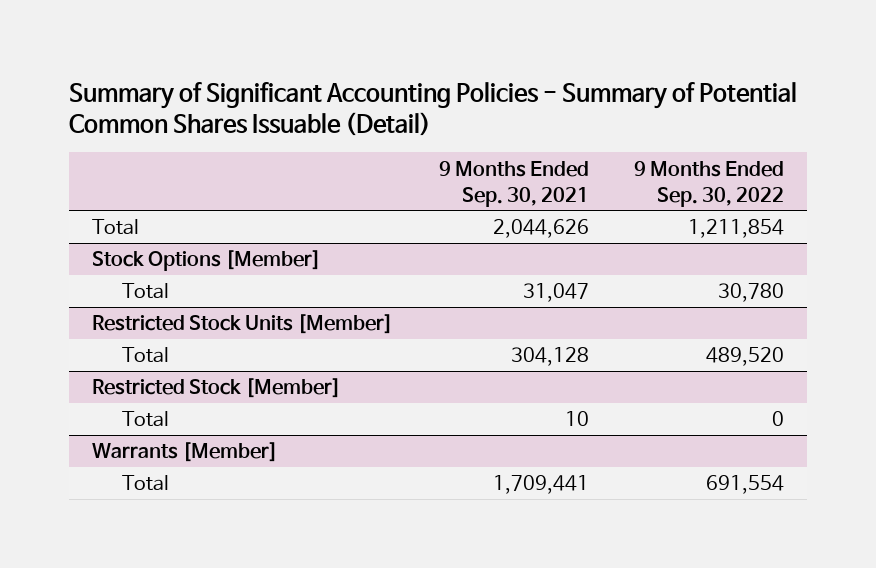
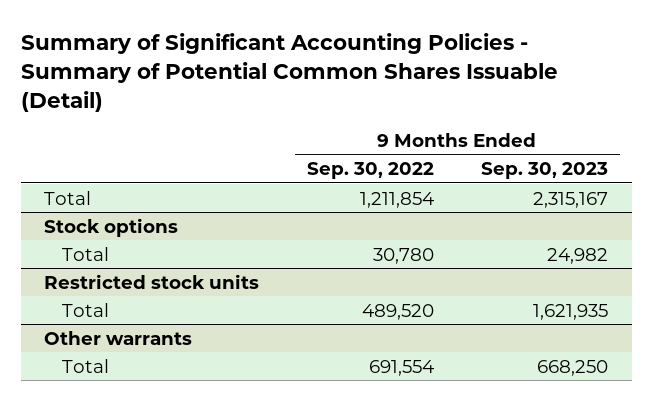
[438,160,589,207] 9 Months Ended Sep. 30, 2021 -> none
none -> [480,162,608,180] Sep. 30, 2023
[92,250,322,272] Stock Options [Member] -> [44,217,179,237] Stock options
[92,314,394,335] Restricted Stock Units [Member] -> [44,273,260,289] Restricted stock units
[92,378,342,399] Restricted Stock [Member] -> none
[122,411,170,428] Total -> none
[92,442,279,463] Warrants [Member] -> [44,330,193,345] Other warrants

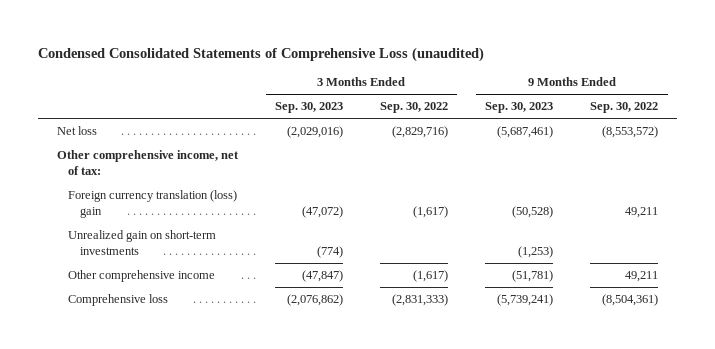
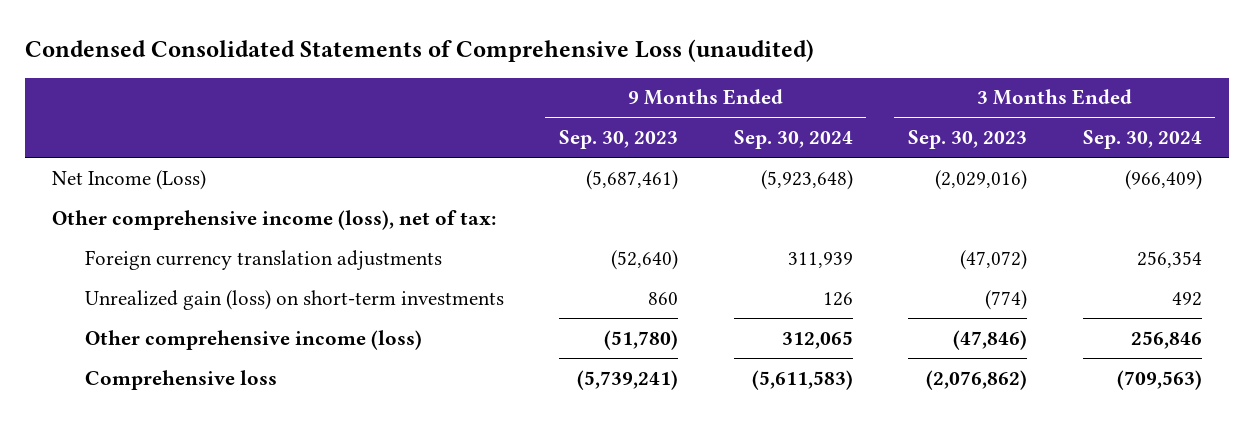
[380,102,449,114] Sep. 30, 2022 -> none
[590,102,659,114] Sep. 30, 2022 -> none
none -> [733,130,853,150] Sep. 30, 2024
none -> [1082,130,1202,150] Sep. 30, 2024
[56,126,97,136] Net loss -> [52,169,207,190] Net Income (Loss)
[56,150,239,175] Other comprehensive income, net of tax: -> [52,209,497,230] Other comprehensive income (loss), net of tax:
[68,190,238,218] Foreign currency translation (loss) gain -> [84,249,442,270] Foreign currency translation adjustments
[512,205,554,218] (50,528) -> [611,249,679,270] (52,640)
[68,230,217,255] Unrealized gain on short-term investments -> [84,289,504,310] Unrealized gain (loss) on short-term investments
[518,245,554,258] (1,253) -> [648,291,679,305] 860
[68,270,216,283] Other comprehensive income -> [84,329,422,350] Other comprehensive income (loss)
[301,270,343,283] (47,847) -> [953,329,1028,350] (47,846)
[512,270,554,283] (51,781) -> [604,329,679,350] (51,780)

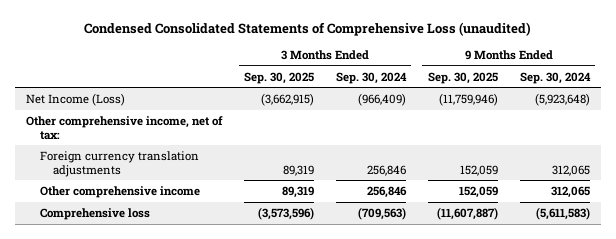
[559,130,679,150] Sep. 30, 2023 -> none
[908,130,1028,150] Sep. 30, 2023 -> none
none -> [244,71,315,84] Sep. 30, 2025
none -> [427,71,498,84] Sep. 30, 2025
[84,289,504,310] Unrealized gain (loss) on short-term investments -> none
[52,209,497,230] Other comprehensive income (loss), net of tax: -> [26,115,224,140] Other comprehensive income, net of tax:
[787,251,853,268] 311,939 -> [551,164,590,176] 312,065
[1136,250,1202,268] 256,354 -> [366,164,406,176] 256,846
[84,329,422,350] Other comprehensive income (loss) -> [39,185,200,198] Other comprehensive income

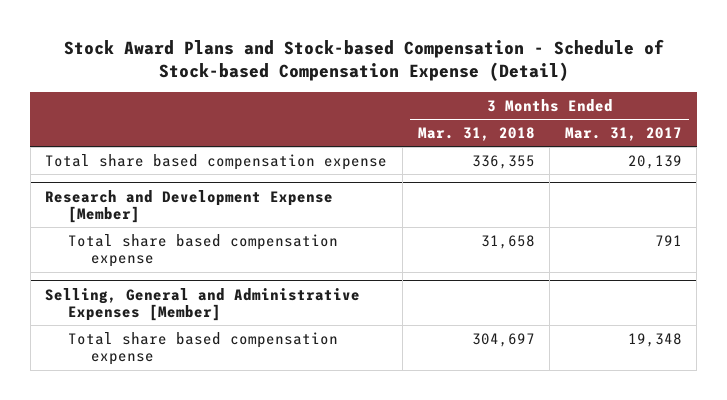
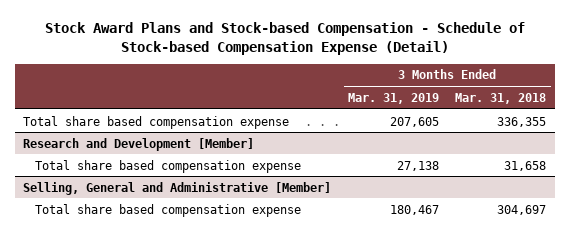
[564,126,682,141] Mar. 31, 2017 -> none
none -> [347,92,439,104] Mar. 31, 2019
[45,189,334,224] Research and Development Expense [Member] -> [23,137,255,151] Research and Development [Member]
[45,287,361,322] Selling, General and Administrative Expenses [Member] -> [23,181,332,195] Selling, General and Administrative [Member]

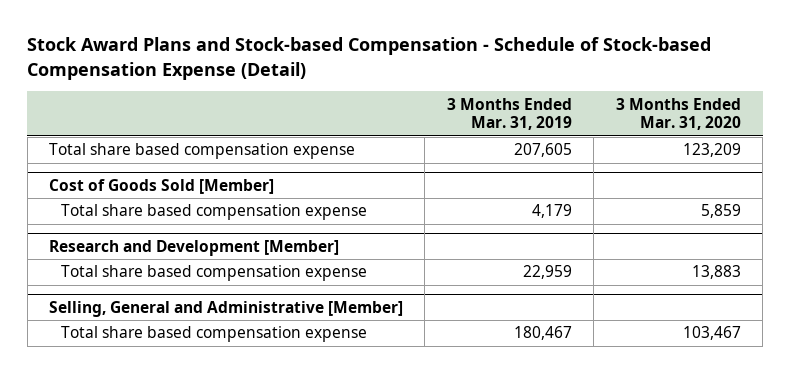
[455,92,547,104] Mar. 31, 2018 -> none
none -> [615,97,741,131] 3 Months Ended Mar. 31, 2020
none -> [49,178,275,194] Cost of Goods Sold [Member]
none -> [60,204,367,221] Total share based compensation expense
[396,160,439,171] 27,138 -> [522,265,572,280] 22,959

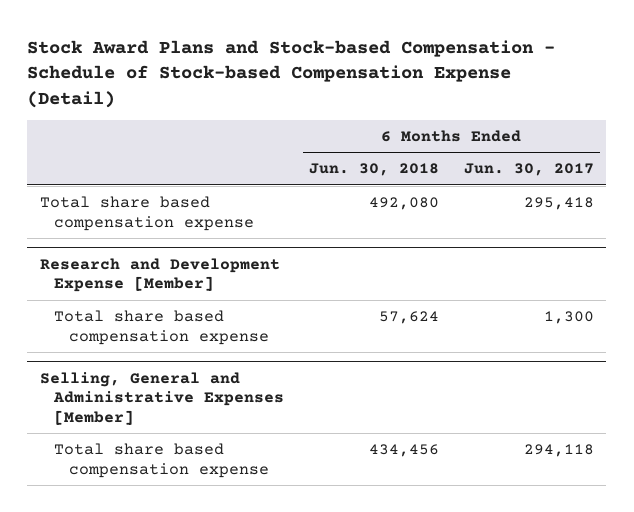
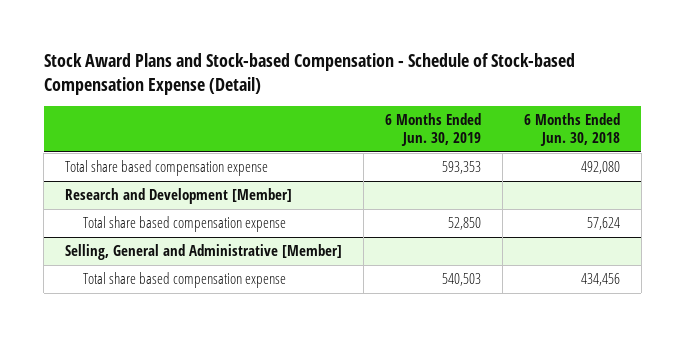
[463,163,594,177] Jun. 30, 2017 -> none
none -> [385,112,482,147] 6 Months Ended Jun. 30, 2019
[39,257,280,293] Research and Development Expense [Member] -> [65,188,293,205] Research and Development [Member]
[39,371,285,426] Selling, General and Administrative Expenses [Member] -> [65,244,343,261] Selling, General and Administrative [Member]

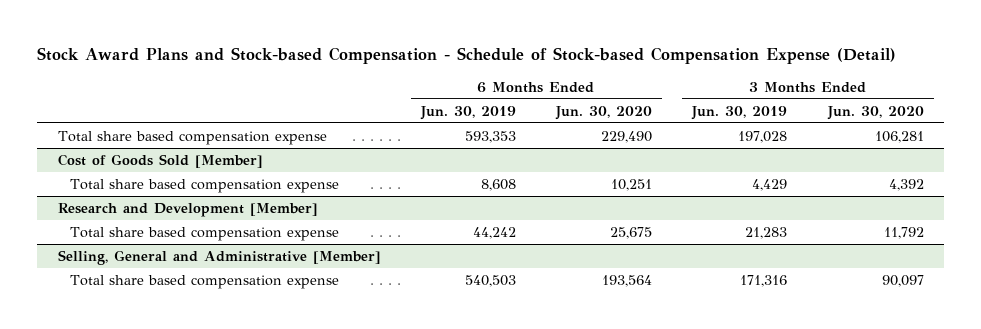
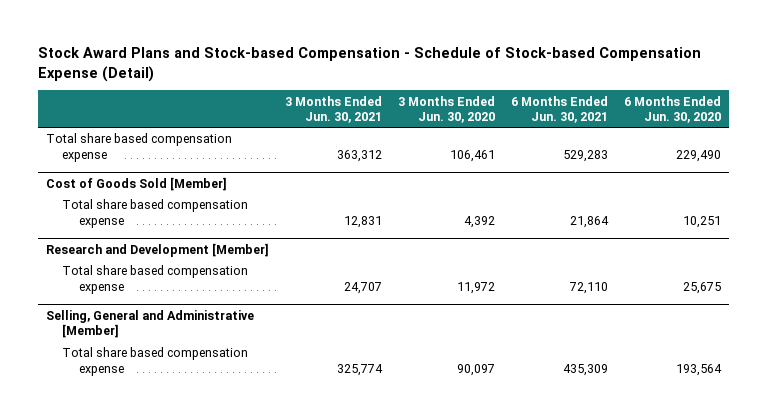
[419,105,516,120] Jun. 30, 2019 -> none
[691,105,788,120] Jun. 30, 2019 -> none
none -> [284,95,382,123] 3 Months Ended Jun. 30, 2021
none -> [510,95,608,123] 6 Months Ended Jun. 30, 2021
[874,131,924,144] 106,281 -> [449,149,495,162] 106,461
[883,227,924,240] 11,792 -> [456,281,495,294] 11,972

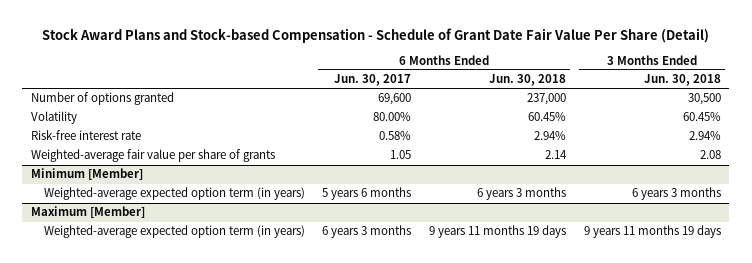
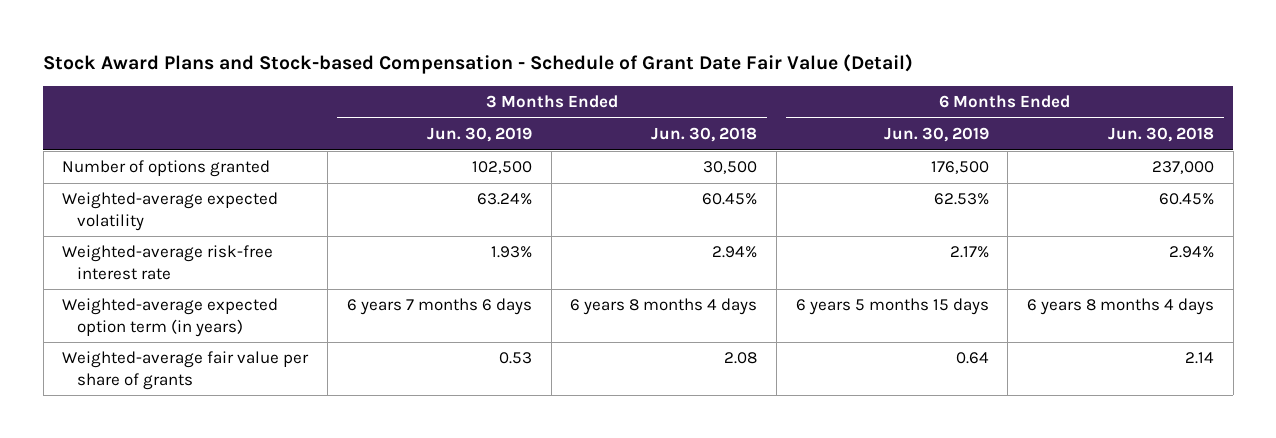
[41,27,709,43] Stock Award Plans and Stock-based Compensation - Schedule of Grant Date Fair Value Per Share (Detail) -> [43,54,914,75] Stock Award Plans and Stock-based Compensation - Schedule of Grant Date Fair Value (Detail)
[334,74,412,87] Jun. 30, 2017 -> none
none -> [426,127,532,143] Jun. 30, 2019
none -> [883,127,989,143] Jun. 30, 2019
[31,111,78,125] Volatility -> [62,192,279,231] Weighted-average expected volatility
[31,130,142,141] Risk-free interest rate -> [62,245,274,280] Weighted-average risk-free interest rate
none -> [62,298,279,337] Weighted-average expected option term (in years)
[31,168,144,181] Minimum [Member] -> none
[43,187,305,201] Weighted-average expected option term (in years) -> none
[31,206,146,219] Maximum [Member] -> none
[43,225,305,239] Weighted-average expected option term (in years) -> none

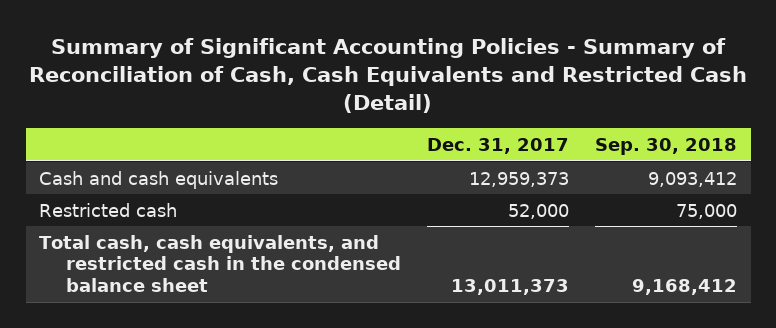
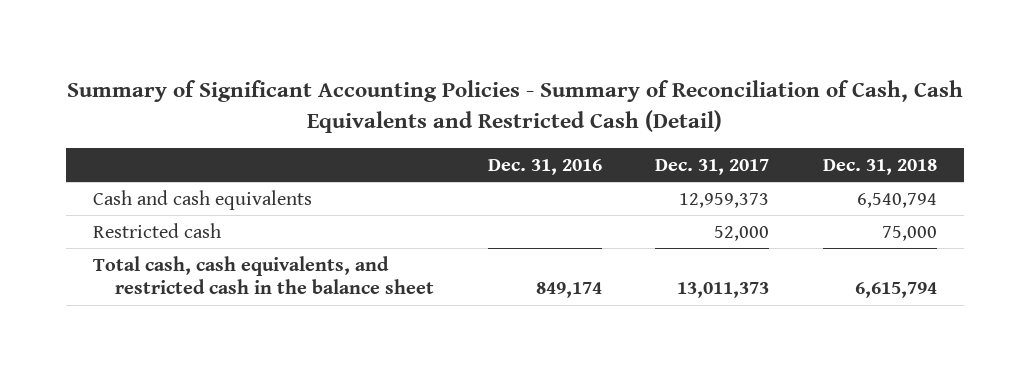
[595,138,738,156] Sep. 30, 2018 -> none
none -> [487,158,602,175] Dec. 31, 2016
none -> [822,158,937,175] Dec. 31, 2018
[38,234,401,293] Total cash, cash equivalents, and restricted cash in the condensed balance sheet -> [93,255,434,295] Total cash, cash equivalents, and restricted cash in the balance sheet

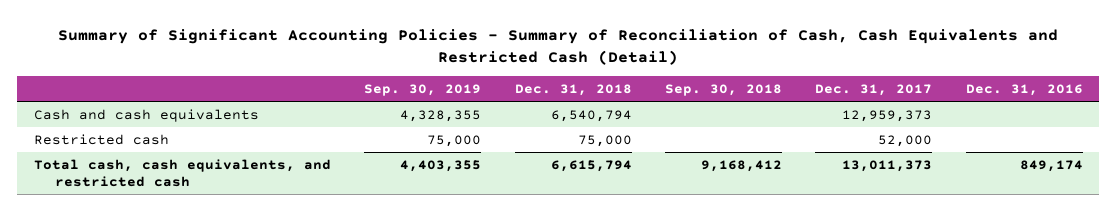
none -> [364,84,482,97] Sep. 30, 2019
none -> [665,84,783,97] Sep. 30, 2018
[93,255,434,295] Total cash, cash equivalents, and restricted cash in the balance sheet -> [34,158,332,187] Total cash, cash equivalents, and restricted cash

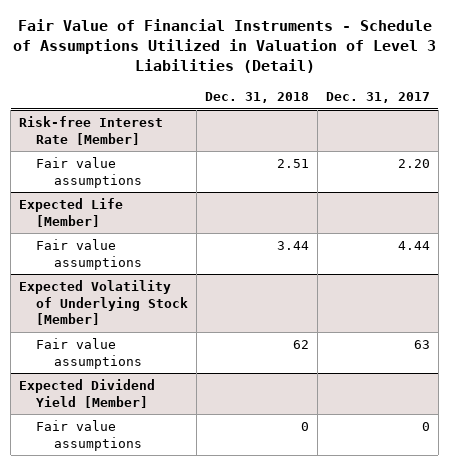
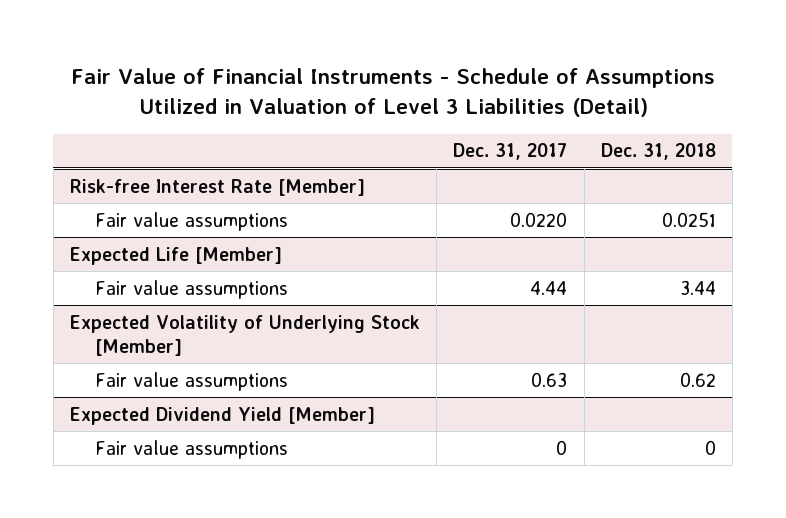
[277,158,310,168] 2.51 -> [661,211,716,227] 0.0251
[397,158,430,168] 2.20 -> [510,211,568,227] 0.0220
[293,339,310,349] 62 -> [679,371,716,387] 0.62
[413,339,430,349] 63 -> [531,371,568,387] 0.63

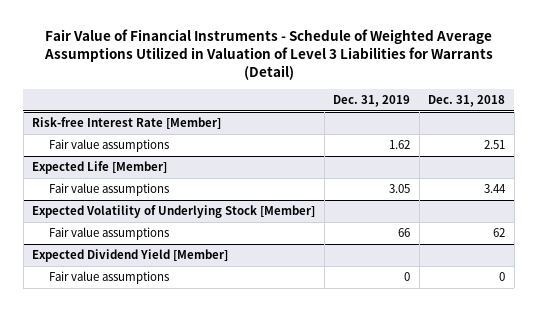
[70,67,715,118] Fair Value of Financial Instruments - Schedule of Assumptions Utilized in Valuation of Level 3 Liabilities (Detail) -> [43,29,493,81] Fair Value of Financial Instruments - Schedule of Weighted Average Assumptions Utilized in Valuation of Level 3 Liabilities for Warrants (Detail)
[453,143,568,161] Dec. 31, 2017 -> none
none -> [333,94,411,107] Dec. 31, 2019
[661,211,716,227] 0.0251 -> [484,140,506,150] 2.51
[679,371,716,387] 0.62 -> [493,228,506,238] 62

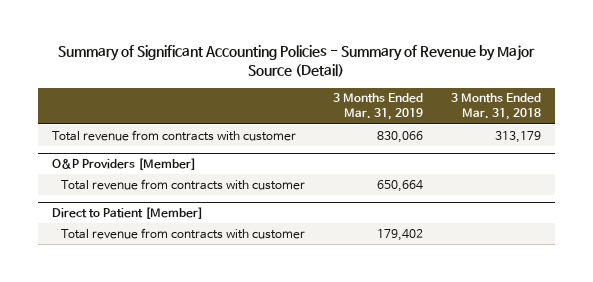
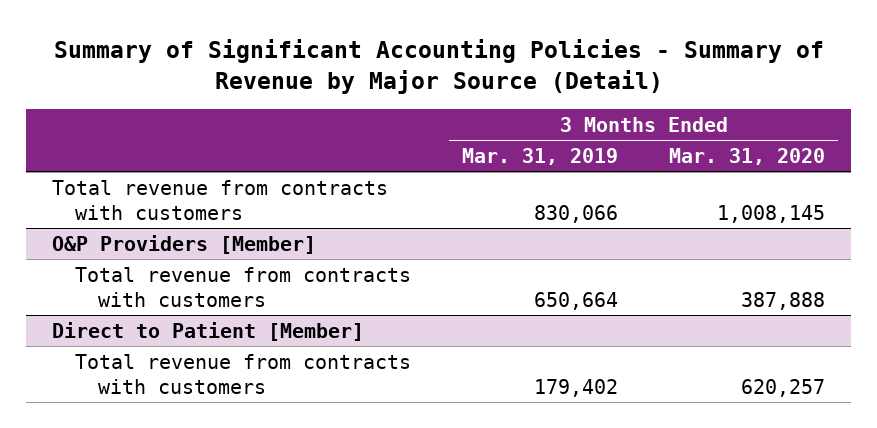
[451,93,542,121] 3 Months Ended Mar. 31, 2018 -> none
none -> [669,147,826,165] Mar. 31, 2020
[51,129,296,141] Total revenue from contracts with customer -> [52,179,389,220] Total revenue from contracts with customers
[61,178,306,190] Total revenue from contracts with customer -> [75,266,412,307] Total revenue from contracts with customers
[61,227,306,239] Total revenue from contracts with customer -> [75,353,412,394] Total revenue from contracts with customers

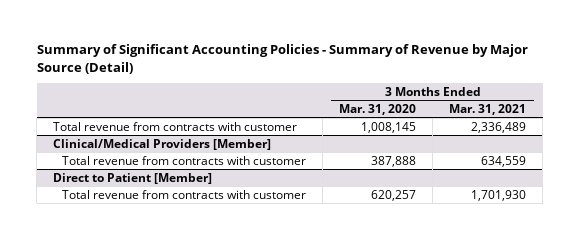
[462,147,619,165] Mar. 31, 2019 -> none
none -> [449,103,527,115] Mar. 31, 2021
[52,234,317,254] O&P Providers [Member] -> none
[52,179,389,220] Total revenue from contracts with customers -> [53,121,298,131] Total revenue from contracts with customer
none -> [53,138,272,150] Clinical/Medical Providers [Member]
[75,266,412,307] Total revenue from contracts with customers -> [61,155,306,165] Total revenue from contracts with customer
[75,353,412,394] Total revenue from contracts with customers -> [61,189,306,199] Total revenue from contracts with customer

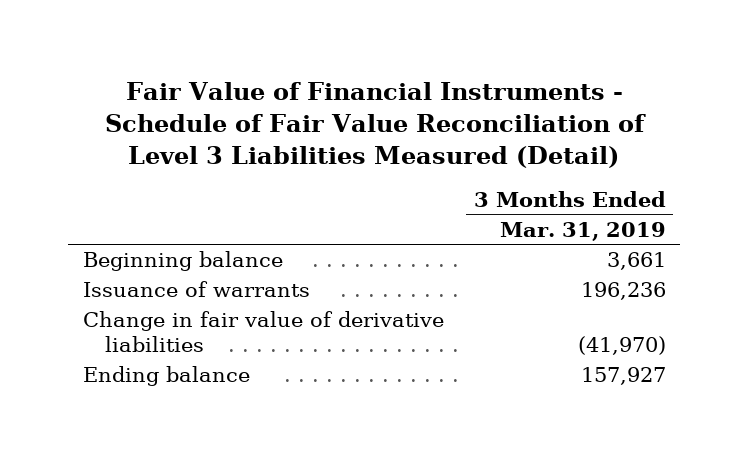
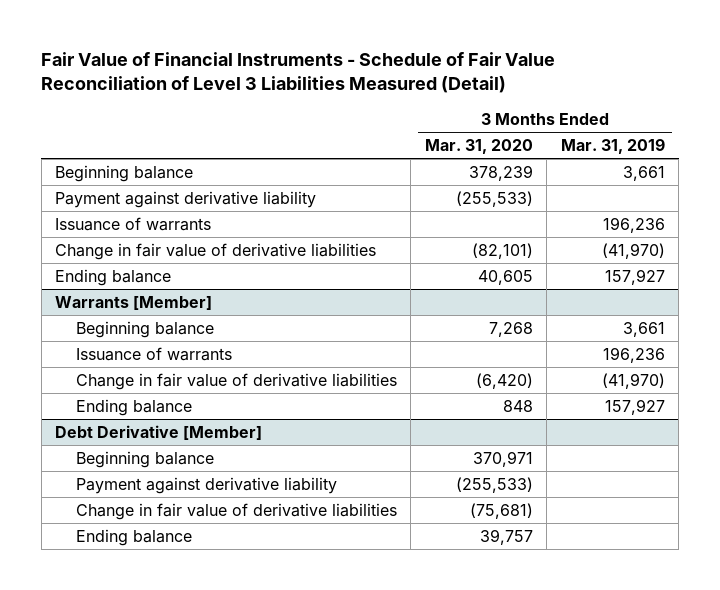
none -> [424,139,533,155] Mar. 31, 2020
none -> [55,190,317,208] Payment against derivative liability
none -> [55,295,213,310] Warrants [Member]
none -> [76,320,215,338] Beginning balance
none -> [76,346,233,361] Issuance of warrants
none -> [76,372,398,390] Change in fair value of derivative liabilities
none -> [76,398,193,416] Ending balance
none -> [55,424,263,440] Debt Derivative [Member]
none -> [76,450,215,468] Beginning balance
none -> [76,476,338,494] Payment against derivative liability
none -> [76,502,398,520] Change in fair value of derivative liabilities
none -> [76,528,193,546] Ending balance

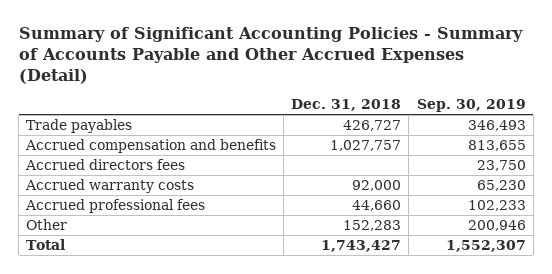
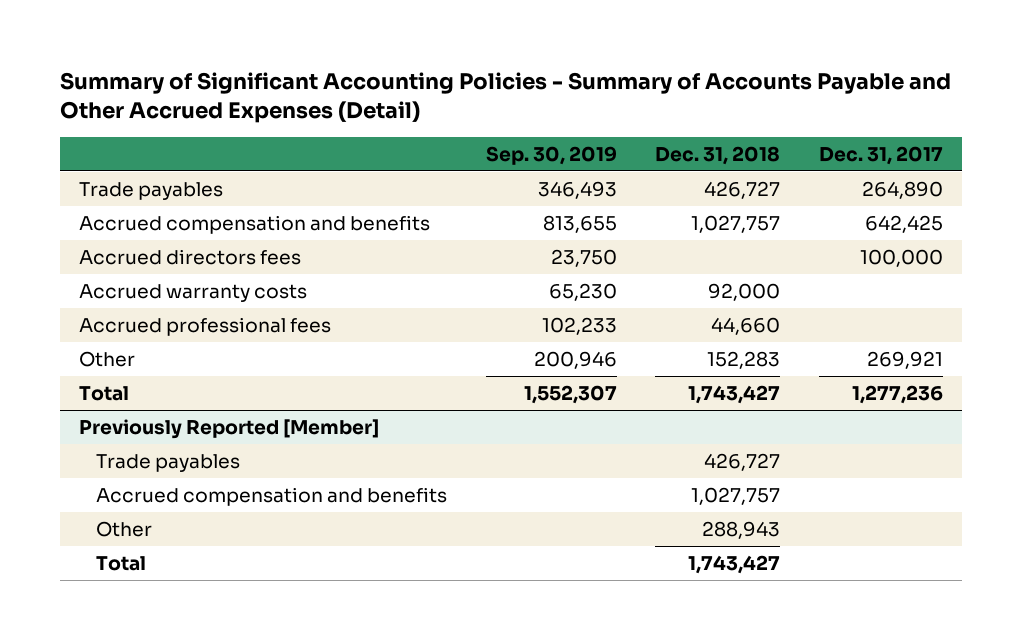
none -> [819,145,944,165] Dec. 31, 2017
none -> [78,418,379,439] Previously Reported [Member]
none -> [96,453,241,472] Trade payables
none -> [96,486,448,506] Accrued compensation and benefits
none -> [96,520,153,537] Other
none -> [96,555,147,571] Total

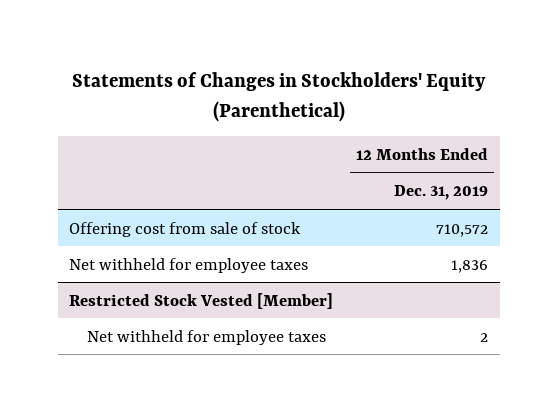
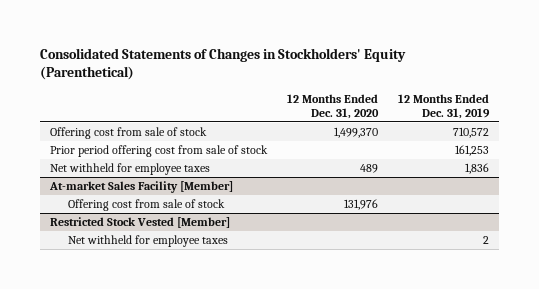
[71,72,486,123] Statements of Changes in Stockholders' Equity (Parenthetical) -> [40,47,407,81] Consolidated Statements of Changes in Stockholders' Equity (Parenthetical)
none -> [287,93,380,119] 12 Months Ended Dec. 31, 2020
none -> [50,145,269,158] Prior period offering cost from sale of stock
none -> [49,181,234,194] At-market Sales Facility [Member]
none -> [67,199,225,212] Offering cost from sale of stock

